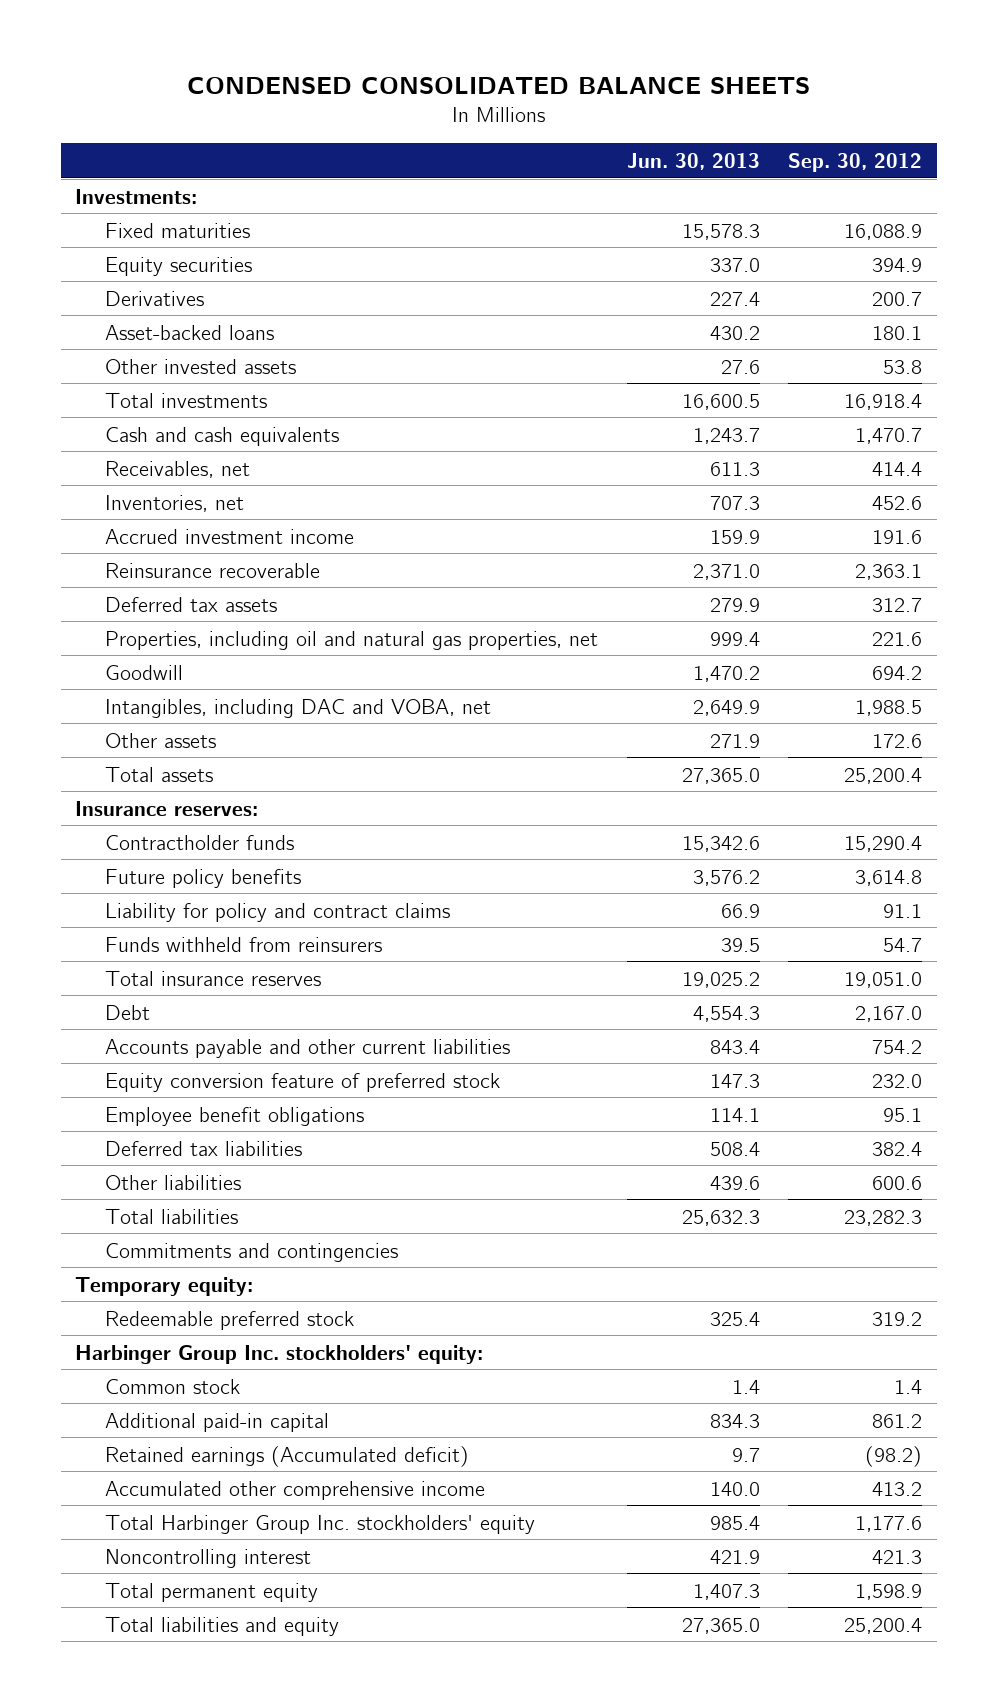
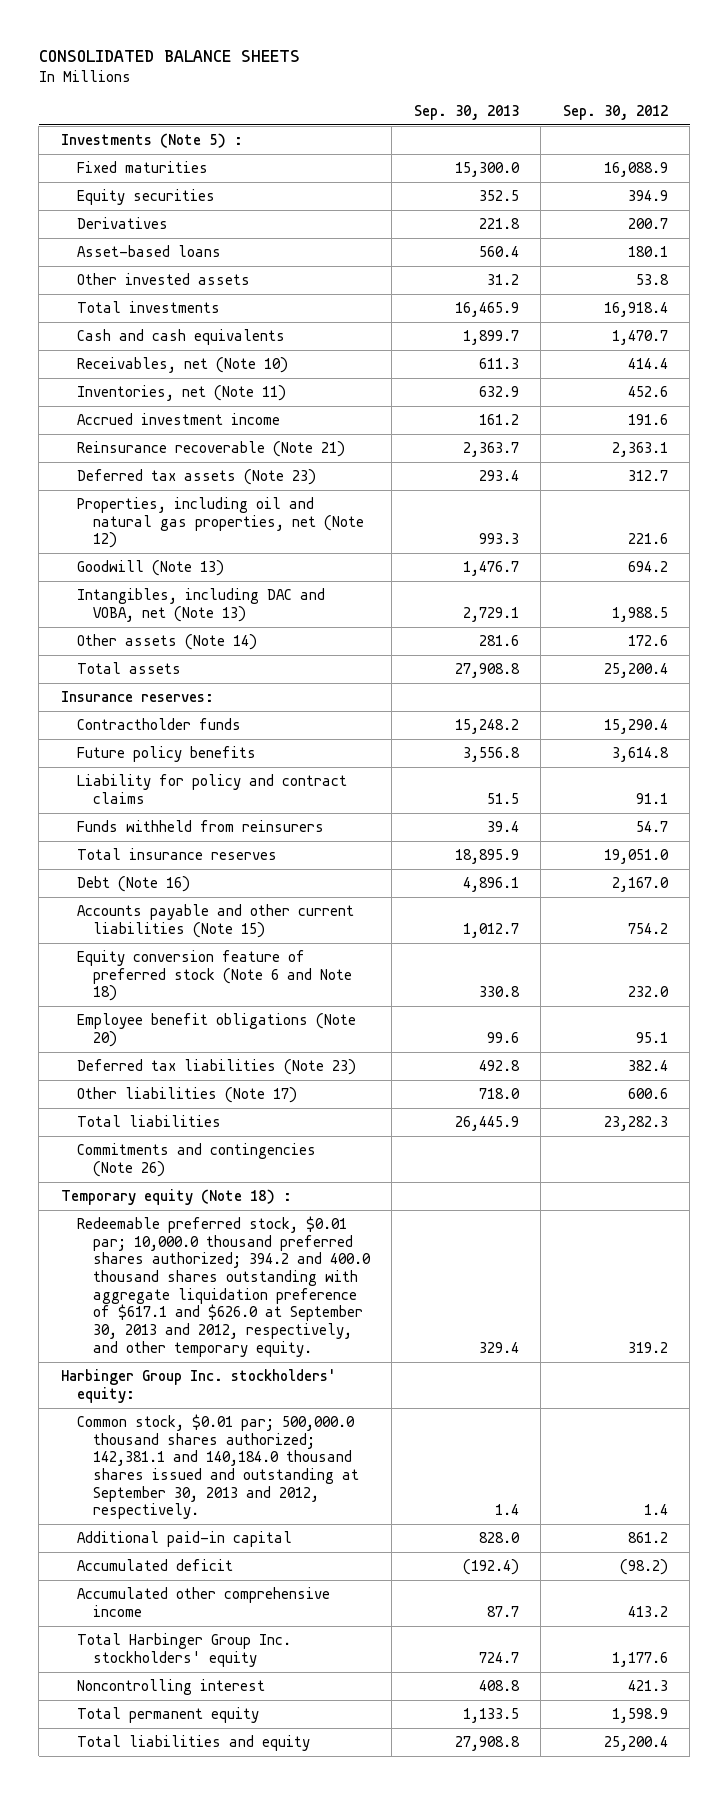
[186,76,810,94] CONDENSED CONSOLIDATED BALANCE SHEETS -> [38,49,300,62] CONSOLIDATED BALANCE SHEETS
[626,152,760,170] Jun. 30, 2013 -> none
none -> [413,104,519,120] Sep. 30, 2013
[74,188,197,204] Investments: -> [60,133,243,149] Investments (Note 5) :
[105,324,275,340] Asset-backed loans -> [76,245,221,258] Asset-based loans
[105,460,251,478] Receivables, net -> [76,357,288,374] Receivables, net (Note 10)
[105,494,245,512] Inventories, net -> [76,385,286,402] Inventories, net (Note 11)
[105,562,321,578] Reinsurance recoverable -> [76,441,345,458] Reinsurance recoverable (Note 21)
[105,596,278,612] Deferred tax assets -> [76,469,316,486] Deferred tax assets (Note 23)
[105,630,599,650] Properties, including oil and natural gas properties, net -> [76,497,365,549] Properties, including oil and natural gas properties, net (Note 12)
[105,664,184,680] Goodwill -> [76,560,224,577] Goodwill (Note 13)
[105,698,492,718] Intangibles, including DAC and VOBA, net -> [76,588,325,622] Intangibles, including DAC and VOBA, net (Note 13)
[105,732,217,748] Other assets -> [76,634,257,651] Other assets (Note 14)
[105,1004,151,1020] Debt -> [76,876,190,893] Debt (Note 16)
[105,1038,511,1058] Accounts payable and other current liabilities -> [76,904,354,938] Accounts payable and other current liabilities (Note 15)
[105,1072,501,1092] Equity conversion feature of preferred stock -> [76,950,353,1002] Equity conversion feature of preferred stock (Note 6 and Note 18)
[105,1106,365,1126] Employee benefit obligations -> [76,1013,356,1047] Employee benefit obligations (Note 20)
[105,1140,303,1156] Deferred tax liabilities -> [76,1059,356,1076] Deferred tax liabilities (Note 23)
[105,1174,242,1190] Other liabilities -> [76,1087,297,1104] Other liabilities (Note 17)
[105,1242,399,1262] Commitments and contingencies -> [76,1143,316,1177] Commitments and contingencies (Note 26)
[74,1276,253,1296] Temporary equity: -> [60,1189,292,1206] Temporary equity (Note 18) :
[105,1310,355,1330] Redeemable preferred stock -> [76,1216,372,1357] Redeemable preferred stock, $0.01 par; 10,000.0 thousand preferred shares authorized; 394.2 and 400.0 thousand shares outstanding with aggregate liquidation preference of $617.1 and $626.0 at September 30, 2013 and 2012, respectively, and other temporary equity.
[105,1378,241,1394] Common stock -> [76,1414,360,1520] Common stock, $0.01 par; 500,000.0 thousand shares authorized; 142,381.1 and 140,184.0 thousand shares issued and outstanding at September 30, 2013 and 2012, respectively.
[105,1445,470,1467] Retained earnings (Accumulated deficit) -> [76,1559,233,1572] Accumulated deficit

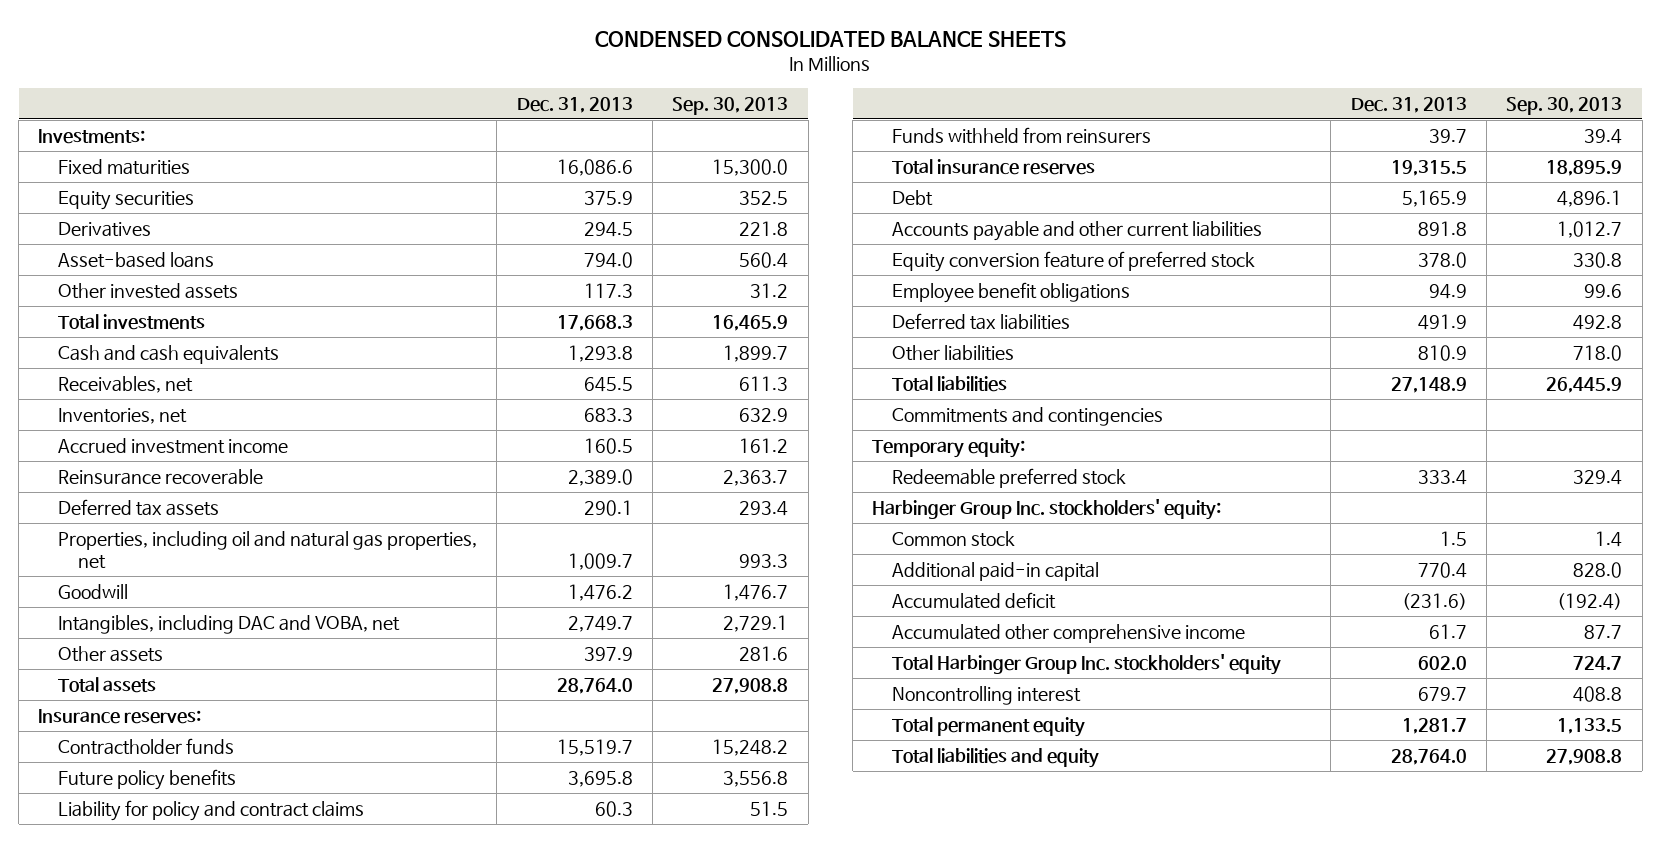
[38,49,300,62] CONSOLIDATED BALANCE SHEETS -> [595,31,1067,48] CONDENSED CONSOLIDATED BALANCE SHEETS
[562,104,668,120] Sep. 30, 2012 -> none
none -> [516,96,633,113] Dec. 31, 2013
[60,133,243,149] Investments (Note 5) : -> [38,128,146,144] Investments:
[76,357,288,374] Receivables, net (Note 10) -> [58,375,194,393] Receivables, net
[76,385,286,402] Inventories, net (Note 11) -> [58,407,188,424] Inventories, net
[76,441,345,458] Reinsurance recoverable (Note 21) -> [58,468,264,485] Reinsurance recoverable
[76,469,316,486] Deferred tax assets (Note 23) -> [58,498,220,516] Deferred tax assets
[76,497,365,549] Properties, including oil and natural gas properties, net (Note 12) -> [58,530,478,570] Properties, including oil and natural gas properties, net
[76,560,224,577] Goodwill (Note 13) -> [58,583,129,599] Goodwill
[76,588,325,622] Intangibles, including DAC and VOBA, net (Note 13) -> [58,614,401,634] Intangibles, including DAC and VOBA, net
[76,634,257,651] Other assets (Note 14) -> [58,645,164,662] Other assets
[76,876,190,893] Debt (Note 16) -> [892,189,934,206] Debt
[76,904,354,938] Accounts payable and other current liabilities (Note 15) -> [892,220,1263,241] Accounts payable and other current liabilities
[76,950,353,1002] Equity conversion feature of preferred stock (Note 6 and Note 18) -> [892,250,1256,272] Equity conversion feature of preferred stock
[76,1013,356,1047] Employee benefit obligations (Note 20) -> [892,281,1131,303] Employee benefit obligations
[76,1059,356,1076] Deferred tax liabilities (Note 23) -> [892,312,1071,330] Deferred tax liabilities
[76,1087,297,1104] Other liabilities (Note 17) -> [892,344,1015,361] Other liabilities
[76,1143,316,1177] Commitments and contingencies (Note 26) -> [892,406,1164,426] Commitments and contingencies
[60,1189,292,1206] Temporary equity (Note 18) : -> [872,437,1026,458] Temporary equity:
[76,1216,372,1357] Redeemable preferred stock, $0.01 par; 10,000.0 thousand preferred shares authorized; 394.2 and 400.0 thousand shares outstanding with aggregate liquidation preference of $617.1 and $626.0 at September 30, 2013 and 2012, respectively, and other temporary equity. -> [892,467,1127,488] Redeemable preferred stock
[76,1414,360,1520] Common stock, $0.01 par; 500,000.0 thousand shares authorized; 142,381.1 and 140,184.0 thousand shares issued and outstanding at September 30, 2013 and 2012, respectively. -> [892,530,1016,547] Common stock

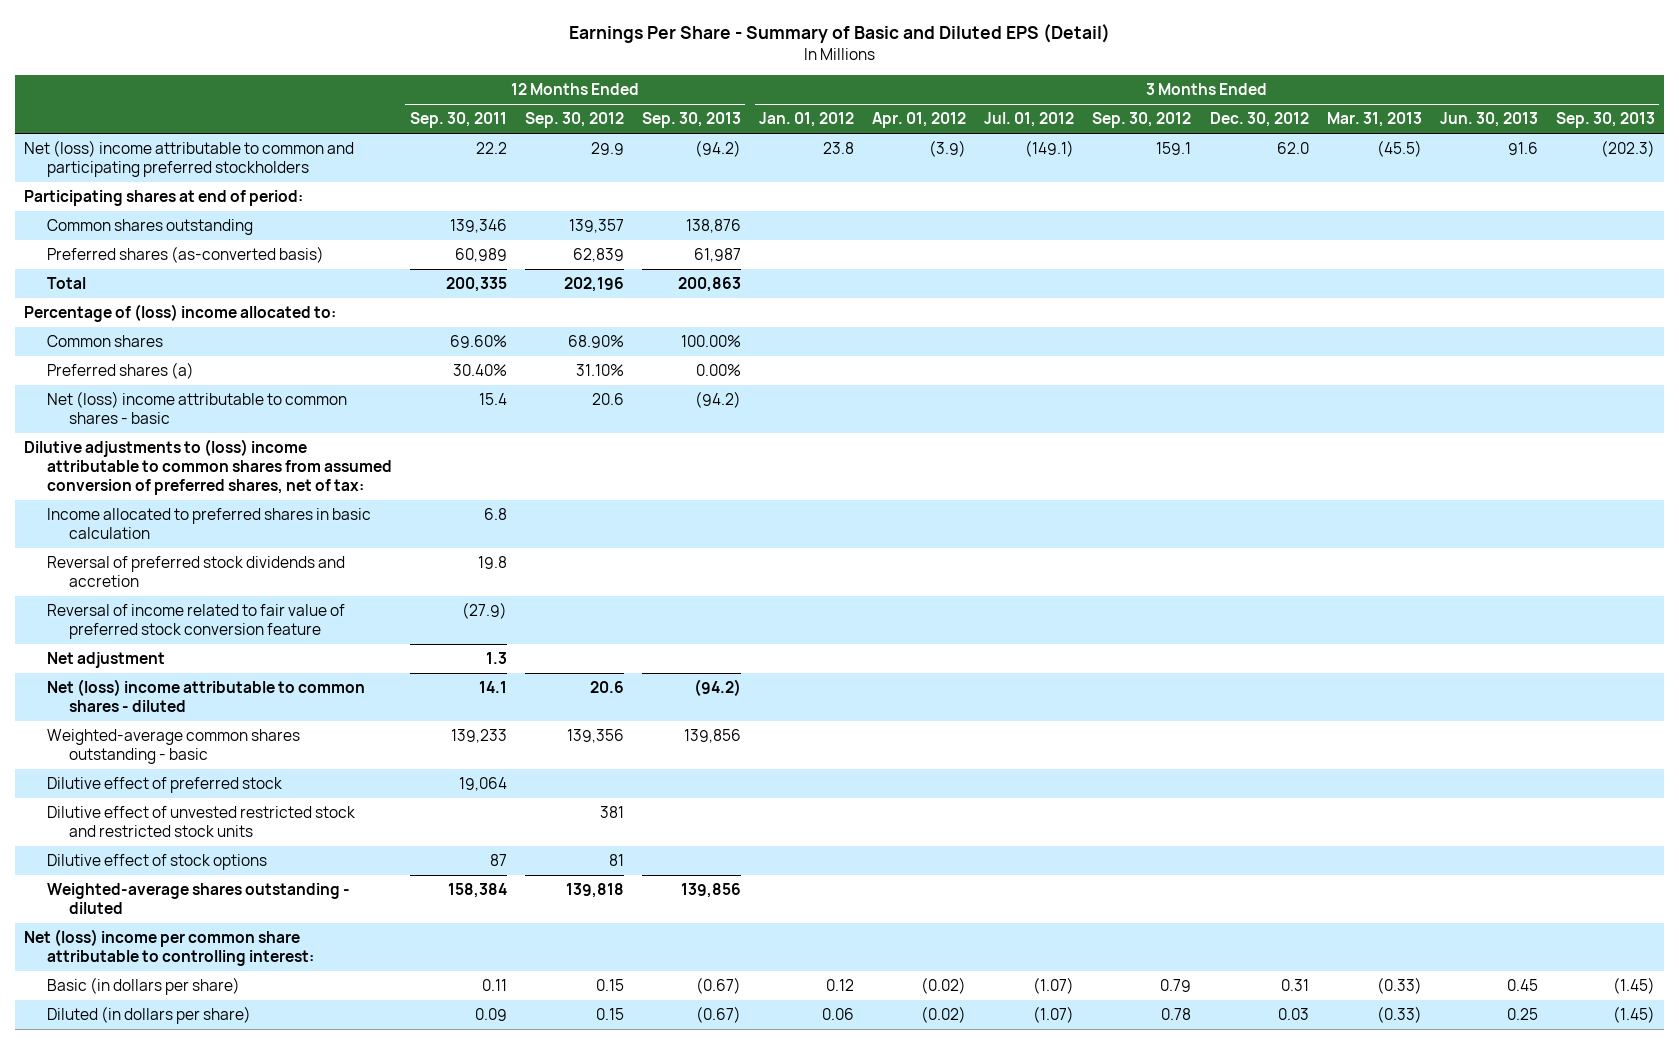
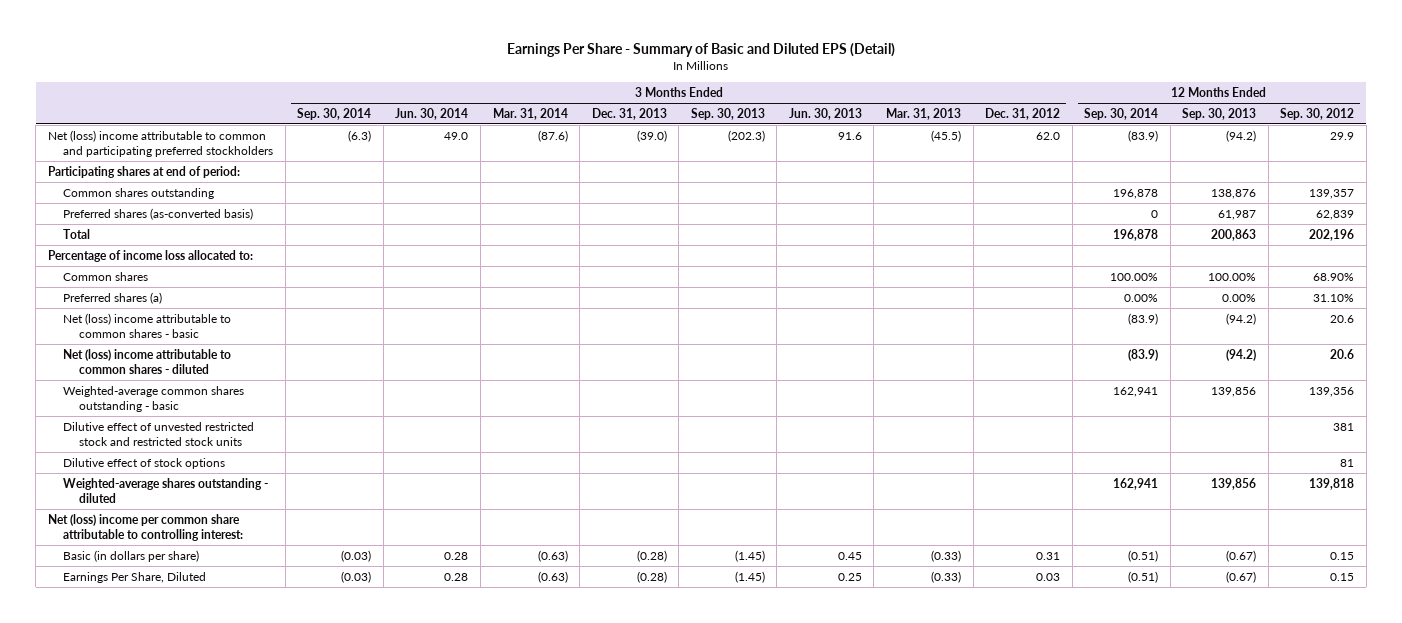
[409,112,507,129] Sep. 30, 2011 -> none
[759,112,855,128] Jan. 01, 2012 -> none
[872,112,967,129] Apr. 01, 2012 -> none
[984,112,1075,128] Jul. 01, 2012 -> none
[1092,112,1192,129] Sep. 30, 2012 -> none
[1209,112,1309,128] Dec. 30, 2012 -> none
none -> [297,107,372,120] Sep. 30, 2014
none -> [395,107,469,120] Jun. 30, 2014
none -> [492,107,568,120] Mar. 31, 2014
none -> [591,107,667,120] Dec. 31, 2013
none -> [985,107,1061,120] Dec. 31, 2012
none -> [1084,107,1159,120] Sep. 30, 2014
[24,304,337,323] Percentage of (loss) income allocated to: -> [47,249,253,262] Percentage of income loss allocated to:
[24,439,392,495] Dilutive adjustments to (loss) income attributable to common shares from assumed conversion of preferred shares, net of tax: -> none
[46,508,371,539] Income allocated to preferred shares in basic calculation -> none
[46,556,345,587] Reversal of preferred stock dividends and accretion -> none
[46,604,345,639] Reversal of income related to fair value of preferred stock conversion feature -> none
[46,652,165,669] Net adjustment -> none
[46,777,282,794] Dilutive effect of preferred stock -> none
[46,1006,251,1025] Diluted (in dollars per share) -> [63,571,207,583] Earnings Per Share, Diluted

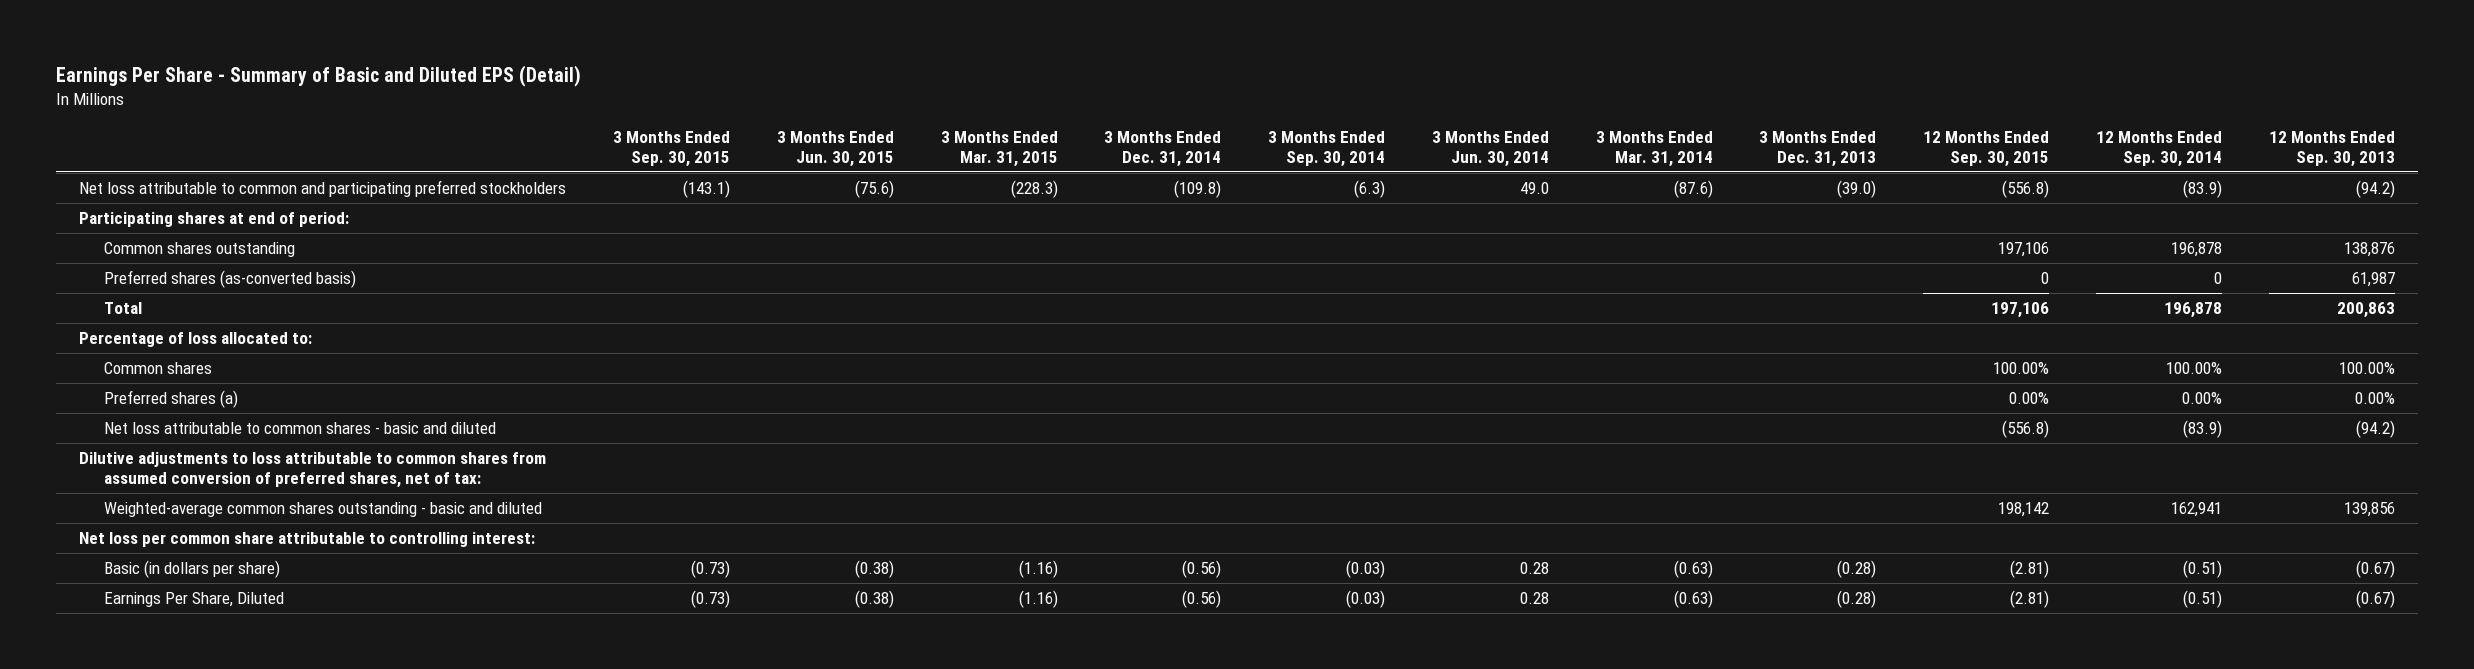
[690,107,765,120] Sep. 30, 2013 -> none
[788,107,862,120] Jun. 30, 2013 -> none
[885,107,961,120] Mar. 31, 2013 -> none
[985,107,1061,120] Dec. 31, 2012 -> none
[1280,107,1355,120] Sep. 30, 2012 -> none
none -> [613,130,731,167] 3 Months Ended Sep. 30, 2015
none -> [776,130,894,167] 3 Months Ended Jun. 30, 2015
none -> [940,130,1058,167] 3 Months Ended Mar. 31, 2015
none -> [1104,130,1222,167] 3 Months Ended Dec. 31, 2014
none -> [1923,130,2050,167] 12 Months Ended Sep. 30, 2015
[47,129,274,157] Net (loss) income attributable to common and participating preferred stockholders -> [79,179,567,197] Net loss attributable to common and participating preferred stockholders
[47,249,253,262] Percentage of income loss allocated to: -> [79,331,313,347] Percentage of loss allocated to:
[63,348,232,374] Net (loss) income attributable to common shares - diluted -> none
[63,421,255,446] Dilutive effect of unvested restricted stock and restricted stock units -> none
[63,457,226,469] Dilutive effect of stock options -> none
[63,477,269,503] Weighted-average shares outstanding - diluted -> none
[63,312,232,338] Net (loss) income attributable to common shares - basic -> [103,421,496,434] Net loss attributable to common shares - basic and diluted
none -> [79,451,547,489] Dilutive adjustments to loss attributable to common shares from assumed conversion of preferred shares, net of tax:
[63,385,245,412] Weighted-average common shares outstanding - basic -> [103,501,542,517] Weighted-average common shares outstanding - basic and diluted
[47,513,244,541] Net (loss) income per common share attributable to controlling interest: -> [79,531,536,547] Net loss per common share attributable to controlling interest:

